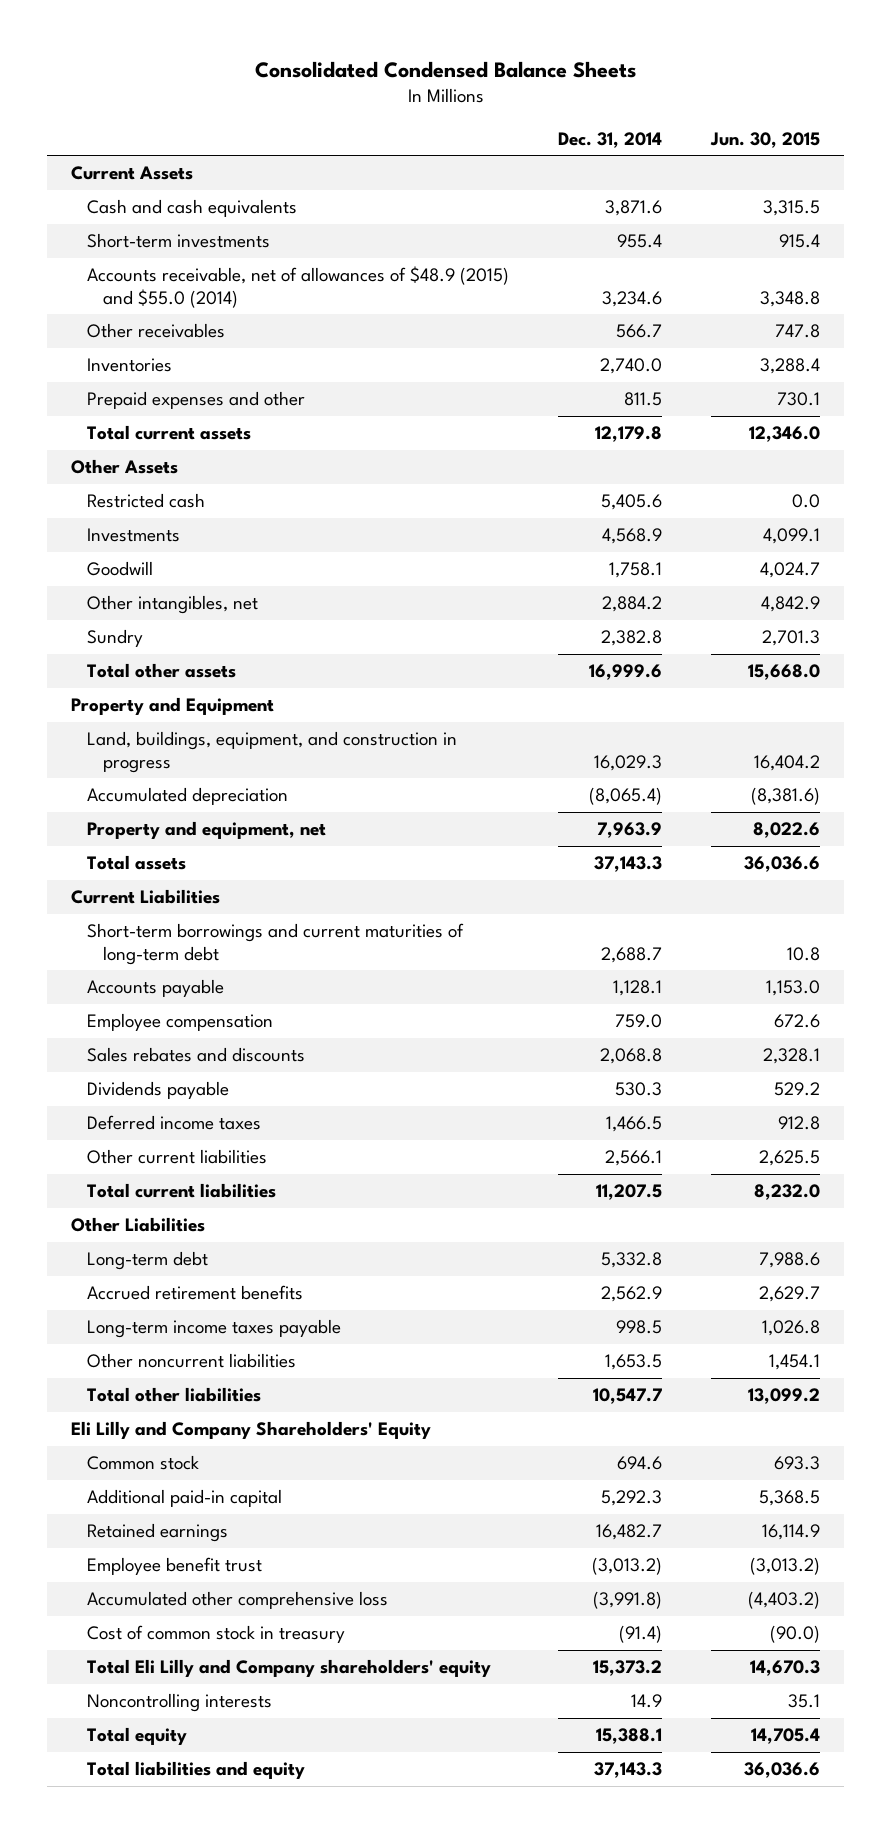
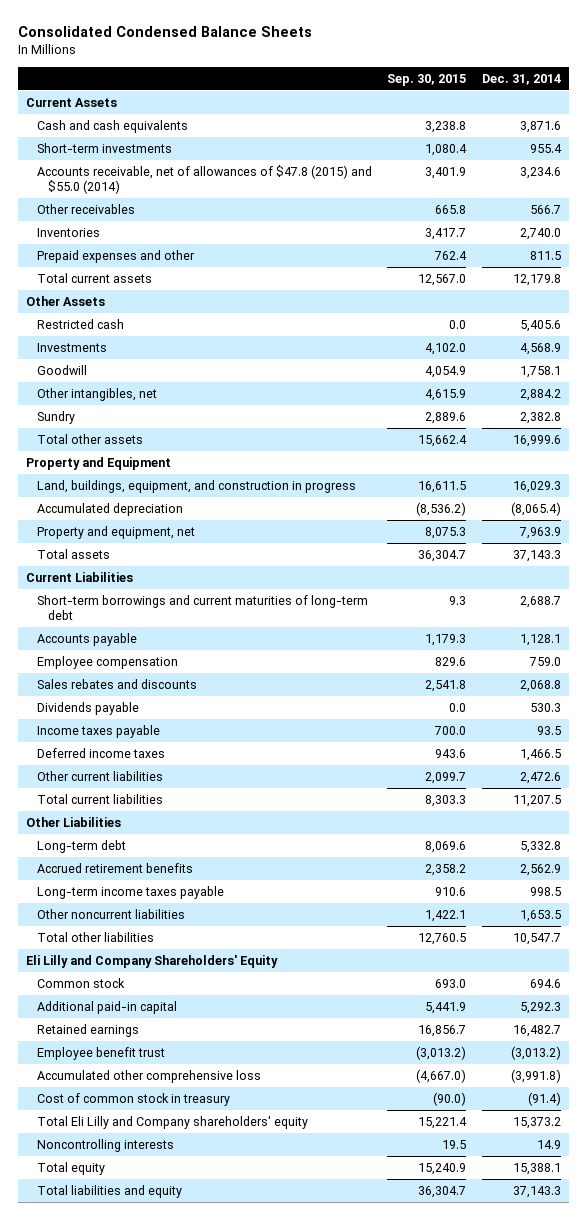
[709,131,820,148] Jun. 30, 2015 -> none
none -> [387,73,467,86] Sep. 30, 2015
[87,266,510,308] Accounts receivable, net of allowances of $48.9 (2015) and $55.0 (2014) -> [36,165,372,194] Accounts receivable, net of allowances of $47.8 (2015) and $55.0 (2014)
none -> [36,725,160,739] Income taxes payable
[605,1150,663,1167] 2,566.1 -> [520,772,562,785] 2,472.6

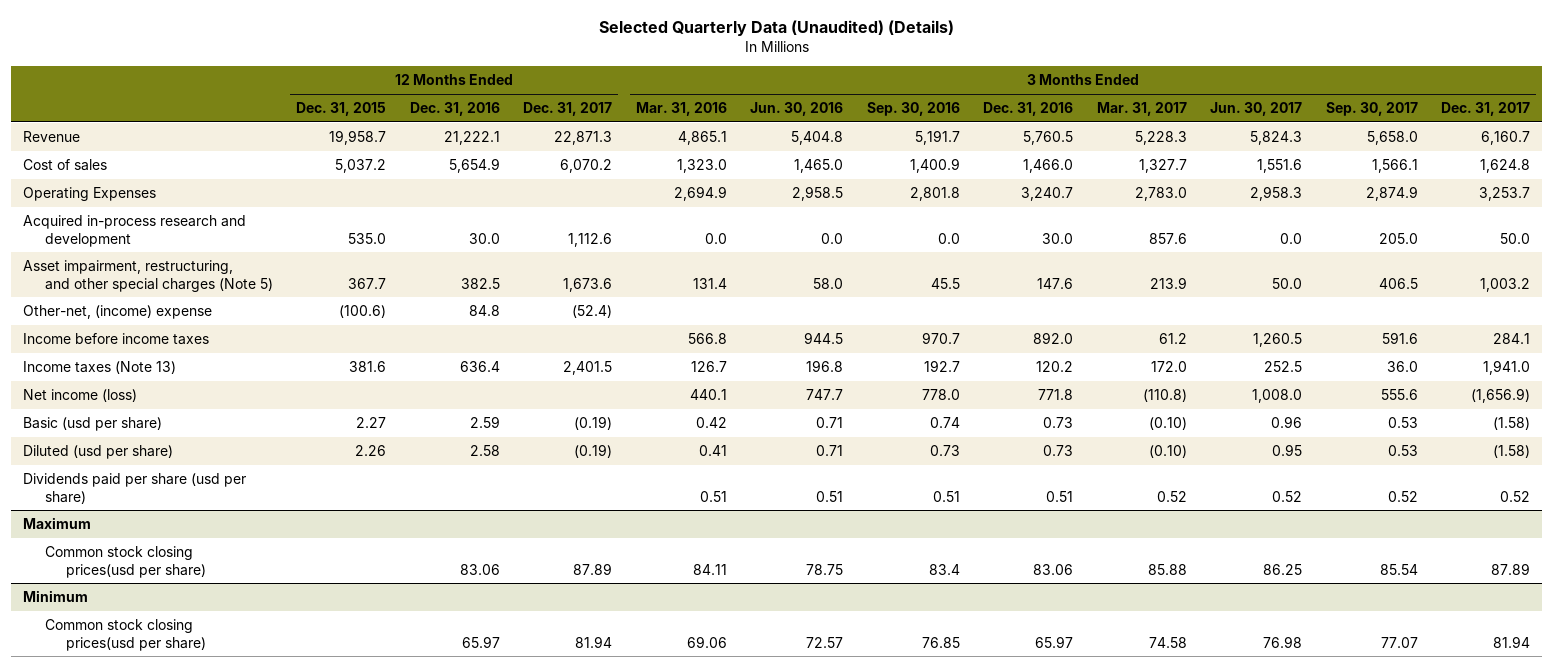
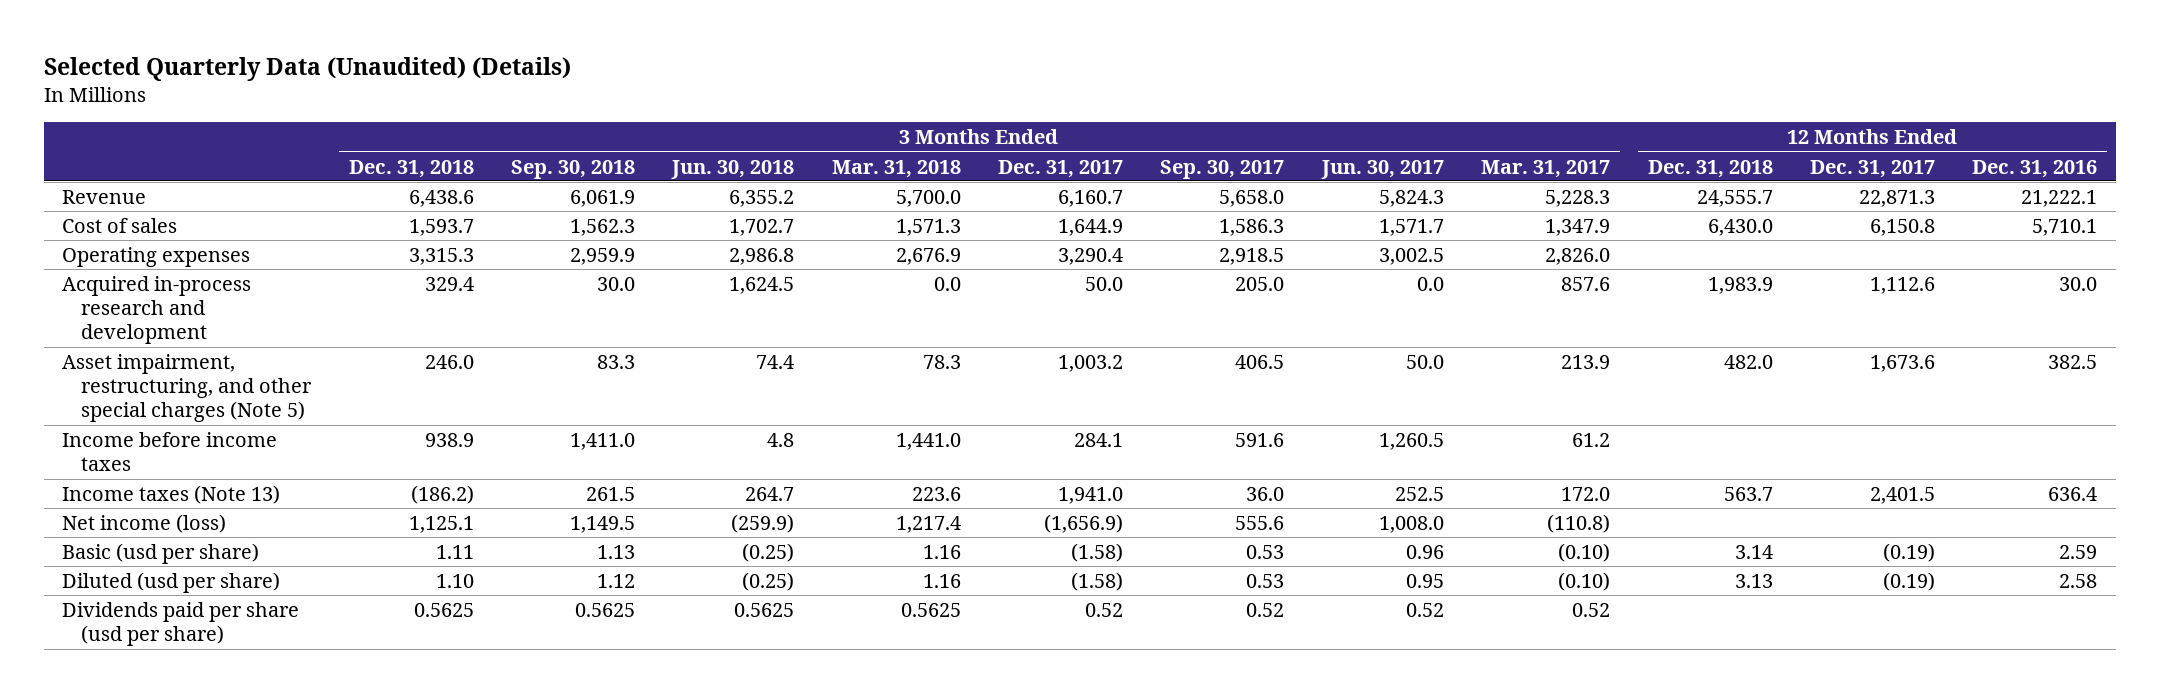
[296,102,387,117] Dec. 31, 2015 -> none
[635,102,727,117] Mar. 31, 2016 -> none
[750,102,844,117] Jun. 30, 2016 -> none
[866,102,960,117] Sep. 30, 2016 -> none
[983,102,1074,117] Dec. 31, 2016 -> none
none -> [348,159,474,178] Dec. 31, 2018
none -> [510,159,635,179] Sep. 30, 2018
none -> [671,159,795,179] Jun. 30, 2018
none -> [831,159,961,178] Mar. 31, 2018
none -> [1647,159,1773,178] Dec. 31, 2018
[448,157,500,173] 5,654.9 -> [2032,218,2098,236] 5,710.1
[560,158,613,173] 6,070.2 -> [1869,218,1935,236] 6,150.8
[1138,158,1187,173] 1,327.7 -> [1545,218,1611,236] 1,347.9
[1257,158,1303,173] 1,551.6 -> [1378,218,1444,236] 1,571.7
[1371,158,1418,173] 1,566.1 -> [1219,218,1285,236] 1,586.3
[1480,158,1531,173] 1,624.8 -> [1058,218,1124,236] 1,644.9
[23,186,157,201] Operating Expenses -> [62,246,251,267] Operating expenses
[1134,186,1187,201] 2,783.0 -> [1545,247,1611,265] 2,826.0
[1250,185,1303,201] 2,958.3 -> [1378,247,1444,265] 3,002.5
[1365,185,1418,201] 2,874.9 -> [1219,247,1285,265] 2,918.5
[1479,186,1531,201] 3,253.7 -> [1058,247,1124,265] 3,290.4
[23,304,213,319] Other-net, (income) expense -> none
[23,516,92,529] Maximum -> none
[44,545,207,578] Common stock closing prices(usd per share) -> none
[23,589,89,602] Minimum -> none
[44,618,207,651] Common stock closing prices(usd per share) -> none

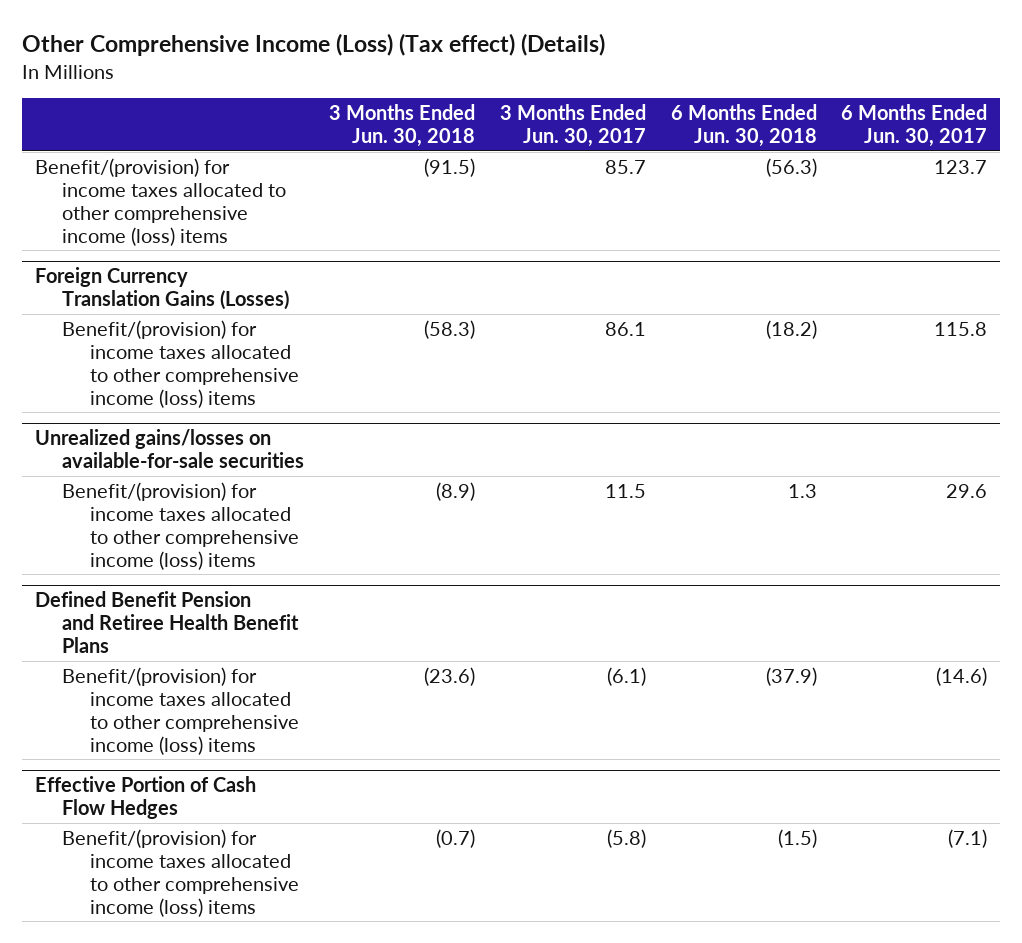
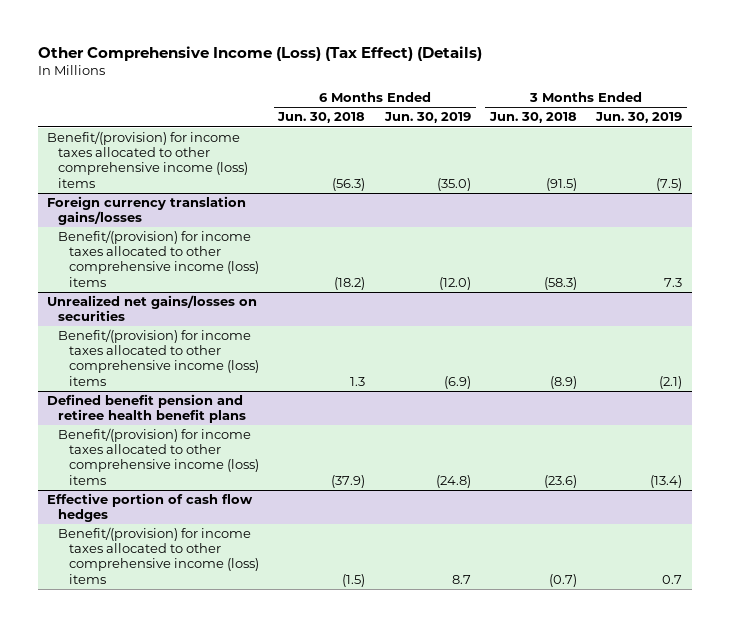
[22,33,606,57] Other Comprehensive Income (Loss) (Tax effect) (Details) -> [37,45,482,61] Other Comprehensive Income (Loss) (Tax Effect) (Details)
[499,103,646,148] 3 Months Ended Jun. 30, 2017 -> none
[841,103,988,148] 6 Months Ended Jun. 30, 2017 -> none
none -> [383,112,471,124] Jun. 30, 2019
none -> [595,112,683,124] Jun. 30, 2019
[34,267,290,311] Foreign Currency Translation Gains (Losses) -> [47,196,247,226] Foreign currency translation gains/losses
[34,429,305,469] Unrealized gains/losses on available-for-sale securities -> [47,295,258,322] Unrealized net gains/losses on securities
[34,591,300,654] Defined Benefit Pension and Retiree Health Benefit Plans -> [47,394,247,424] Defined benefit pension and retiree health benefit plans
[34,776,256,820] Effective Portion of Cash Flow Hedges -> [47,493,254,523] Effective portion of cash flow hedges

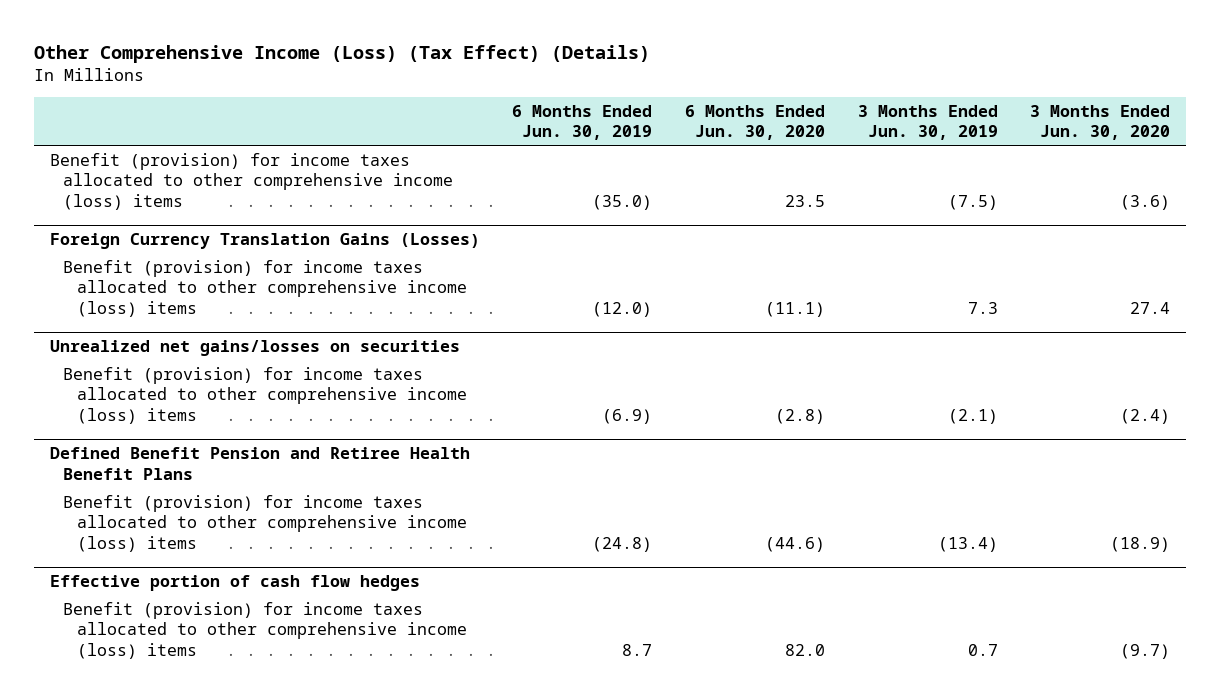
[277,112,366,124] Jun. 30, 2018 -> none
[489,112,578,124] Jun. 30, 2018 -> none
none -> [684,104,825,141] 6 Months Ended Jun. 30, 2020
none -> [1030,104,1171,141] 3 Months Ended Jun. 30, 2020
[47,131,249,188] Benefit/(provision) for income taxes allocated to other comprehensive income (loss) items -> [49,152,454,210] Benefit (provision) for income taxes allocated to other comprehensive income (loss) items
[47,196,247,226] Foreign currency translation gains/losses -> [49,233,480,250] Foreign Currency Translation Gains (Losses)
[58,230,260,287] Benefit/(provision) for income taxes allocated to other comprehensive income (loss) items -> [63,259,467,317] Benefit (provision) for income taxes allocated to other comprehensive income (loss) items
[58,329,260,386] Benefit/(provision) for income taxes allocated to other comprehensive income (loss) items -> [63,366,467,424] Benefit (provision) for income taxes allocated to other comprehensive income (loss) items
[47,394,247,424] Defined benefit pension and retiree health benefit plans -> [49,447,470,480] Defined Benefit Pension and Retiree Health Benefit Plans
[58,428,260,485] Benefit/(provision) for income taxes allocated to other comprehensive income (loss) items -> [63,494,467,552] Benefit (provision) for income taxes allocated to other comprehensive income (loss) items
[58,527,260,584] Benefit/(provision) for income taxes allocated to other comprehensive income (loss) items -> [63,601,467,659] Benefit (provision) for income taxes allocated to other comprehensive income (loss) items

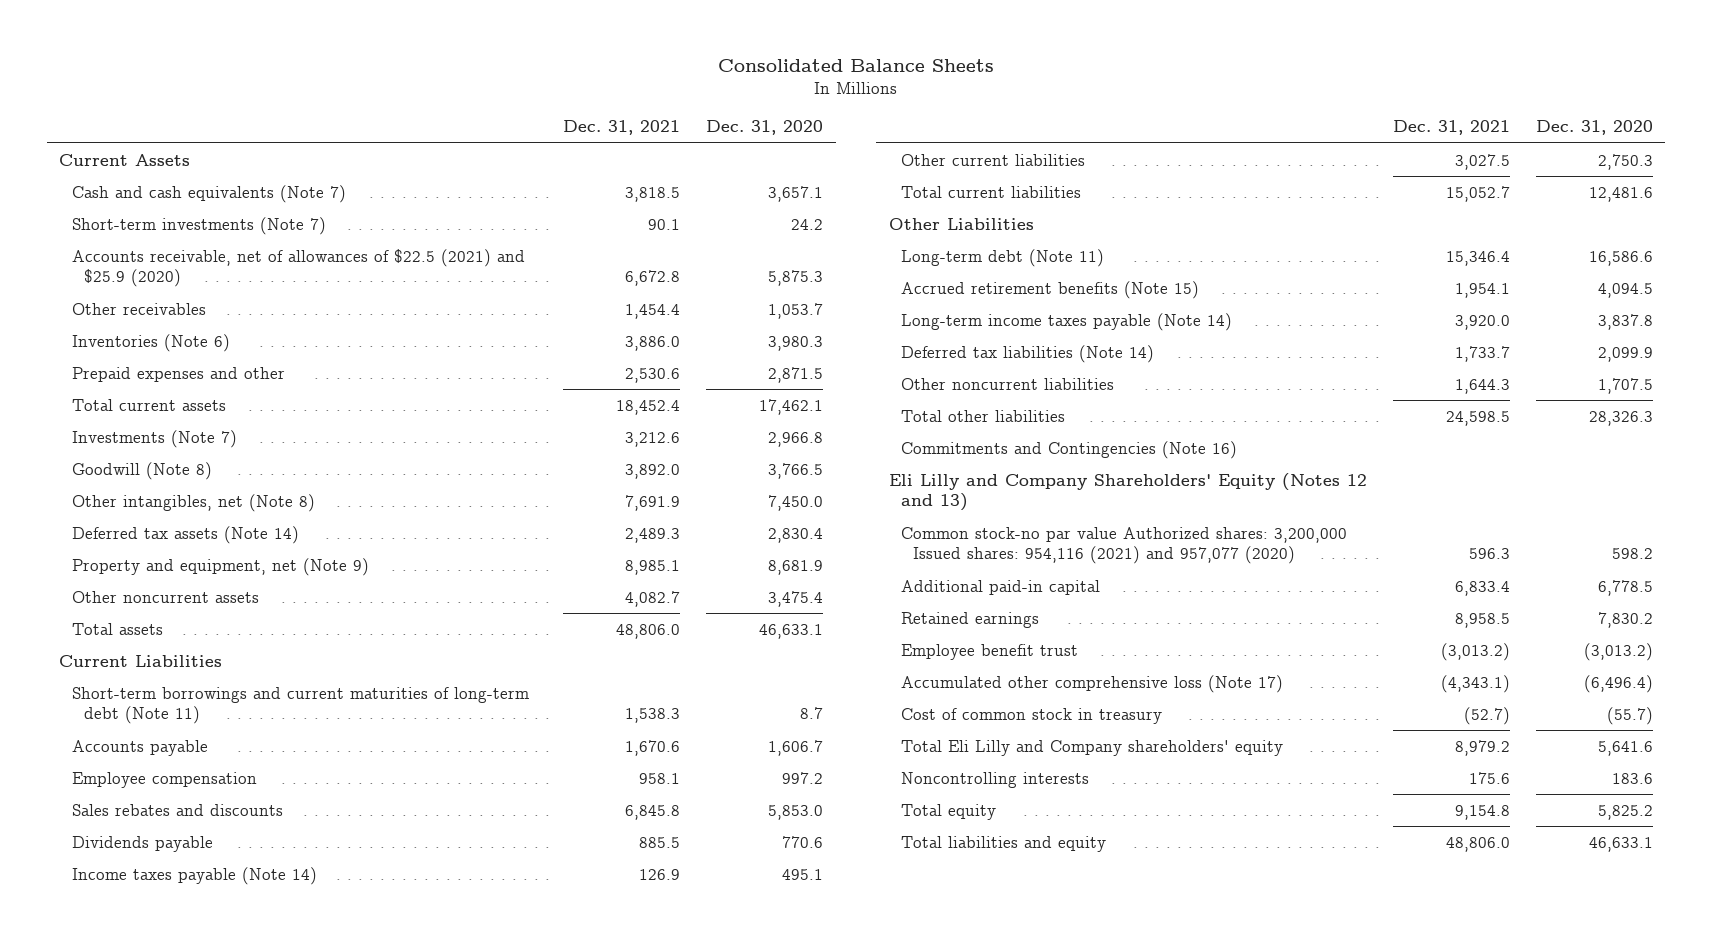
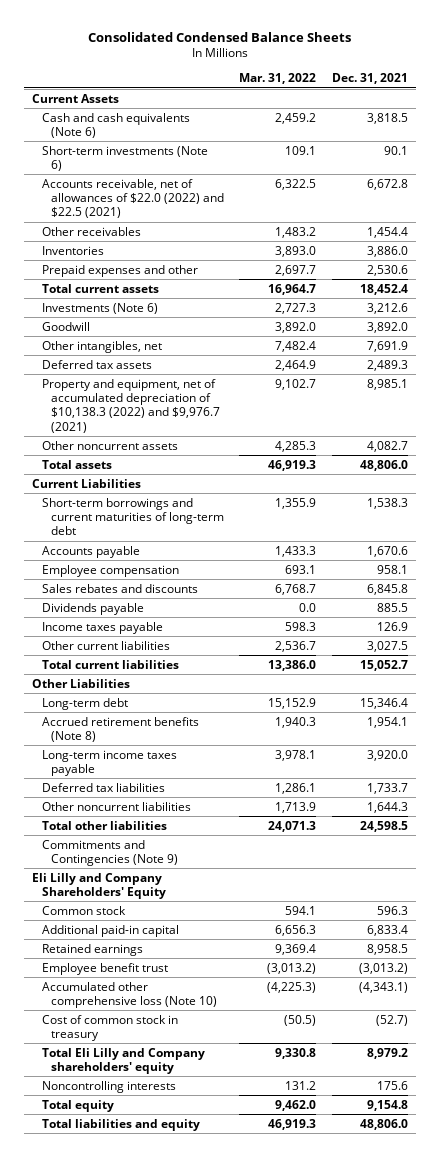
[717,58,994,72] Consolidated Balance Sheets -> [88,32,352,43] Consolidated Condensed Balance Sheets
[705,119,823,135] Dec. 31, 2020 -> none
none -> [239,73,317,85] Mar. 31, 2022
[71,184,346,203] Cash and cash equivalents (Note 7) -> [41,112,190,138] Cash and cash equivalents (Note 6)
[71,216,326,235] Short-term investments (Note 7) -> [41,145,208,171] Short-term investments (Note 6)
[71,248,525,288] Accounts receivable, net of allowances of $22.5 (2021) and $25.9 (2020) -> [41,178,224,219] Accounts receivable, net of allowances of $22.0 (2022) and $22.5 (2021)
[71,333,230,352] Inventories (Note 6) -> [41,245,104,255] Inventories
[71,429,237,448] Investments (Note 7) -> [41,302,158,314] Investments (Note 6)
[71,461,212,480] Goodwill (Note 8) -> [41,321,90,331] Goodwill
[71,493,315,512] Other intangibles, net (Note 8) -> [41,340,162,353] Other intangibles, net
[71,525,299,544] Deferred tax assets (Note 14) -> [41,359,152,369] Deferred tax assets
[71,557,369,576] Property and equipment, net (Note 9) -> [41,378,220,433] Property and equipment, net of accumulated depreciation of $10,138.3 (2022) and $9,976.7 (2021)
[71,686,529,725] Short-term borrowings and current maturities of long-term debt (Note 11) -> [41,497,224,536] Short-term borrowings and current maturities of long-term debt
[71,866,317,885] Income taxes payable (Note 14) -> [41,621,163,634] Income taxes payable
[901,248,1105,267] Long-term debt (Note 11) -> [41,697,128,710] Long-term debt
[901,280,1200,299] Accrued retirement benefits (Note 15) -> [41,716,199,742] Accrued retirement benefits (Note 8)
[901,312,1233,331] Long-term income taxes payable (Note 14) -> [41,749,177,776] Long-term income taxes payable
[901,344,1155,363] Deferred tax liabilities (Note 14) -> [41,782,165,792] Deferred tax liabilities
[901,440,1238,459] Commitments and Contingencies (Note 16) -> [41,839,178,866] Commitments and Contingencies (Note 9)
[889,472,1368,512] Eli Lilly and Company Shareholders' Equity (Notes 12 and 13) -> [32,872,166,899] Eli Lilly and Company Shareholders' Equity
[901,526,1348,565] Common stock-no par value Authorized shares: 3,200,000 Issued shares: 954,116 (2021) and 957,077 (2020) -> [41,905,126,915] Common stock
[901,674,1284,693] Accumulated other comprehensive loss (Note 17) -> [41,981,217,1008] Accumulated other comprehensive loss (Note 10)

